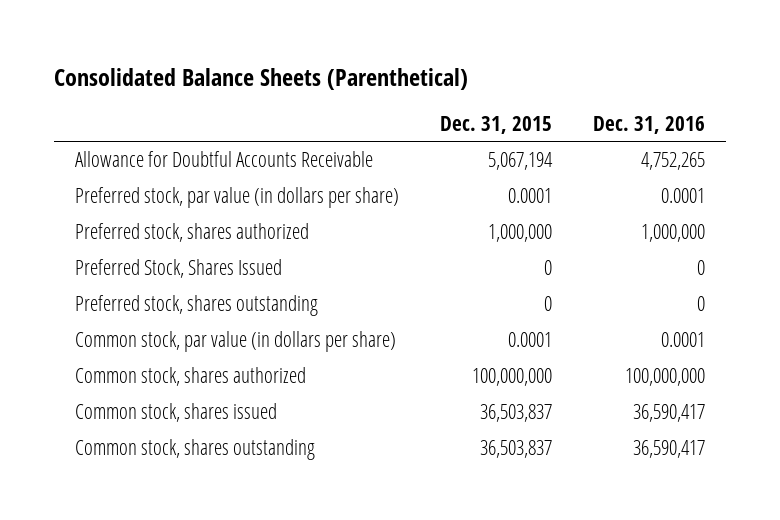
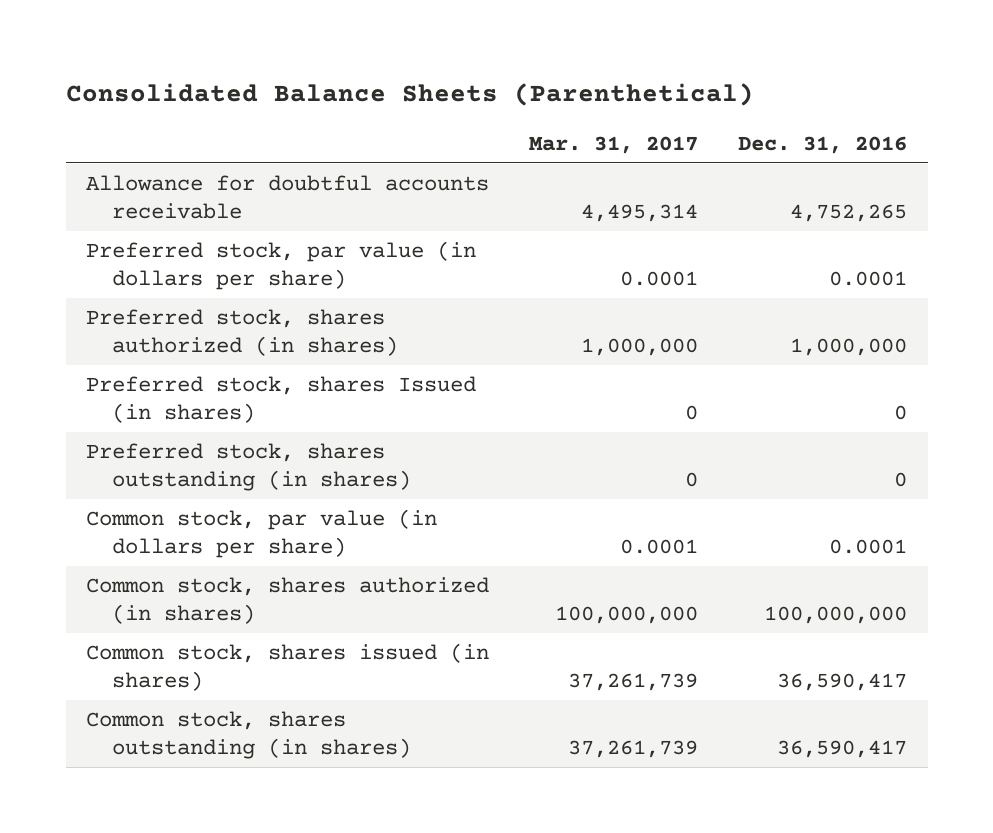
[439,115,552,134] Dec. 31, 2015 -> none
none -> [529,135,699,154] Mar. 31, 2017
[74,150,373,167] Allowance for Doubtful Accounts Receivable -> [85,175,489,219] Allowance for doubtful accounts receivable
[74,222,309,242] Preferred stock, shares authorized -> [85,309,399,356] Preferred stock, shares authorized (in shares)
[74,258,282,278] Preferred Stock, Shares Issued -> [85,376,476,423] Preferred stock, shares Issued (in shares)
[74,294,318,316] Preferred stock, shares outstanding -> [85,443,412,491] Preferred stock, shares outstanding (in shares)
[74,366,306,386] Common stock, shares authorized -> [85,577,489,624] Common stock, shares authorized (in shares)
[74,402,277,422] Common stock, shares issued -> [85,643,489,691] Common stock, shares issued (in shares)
[74,438,315,460] Common stock, shares outstanding -> [85,711,412,759] Common stock, shares outstanding (in shares)

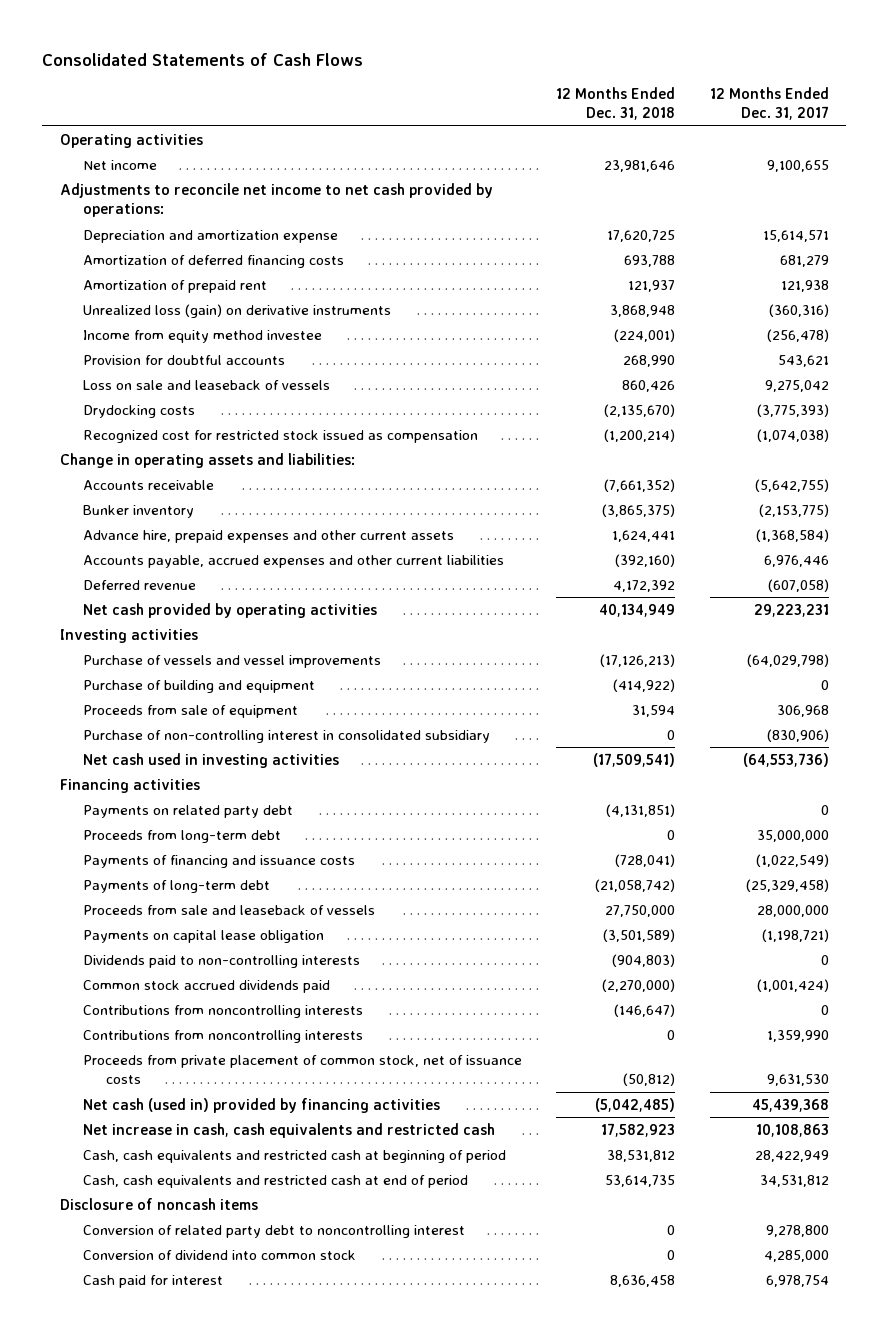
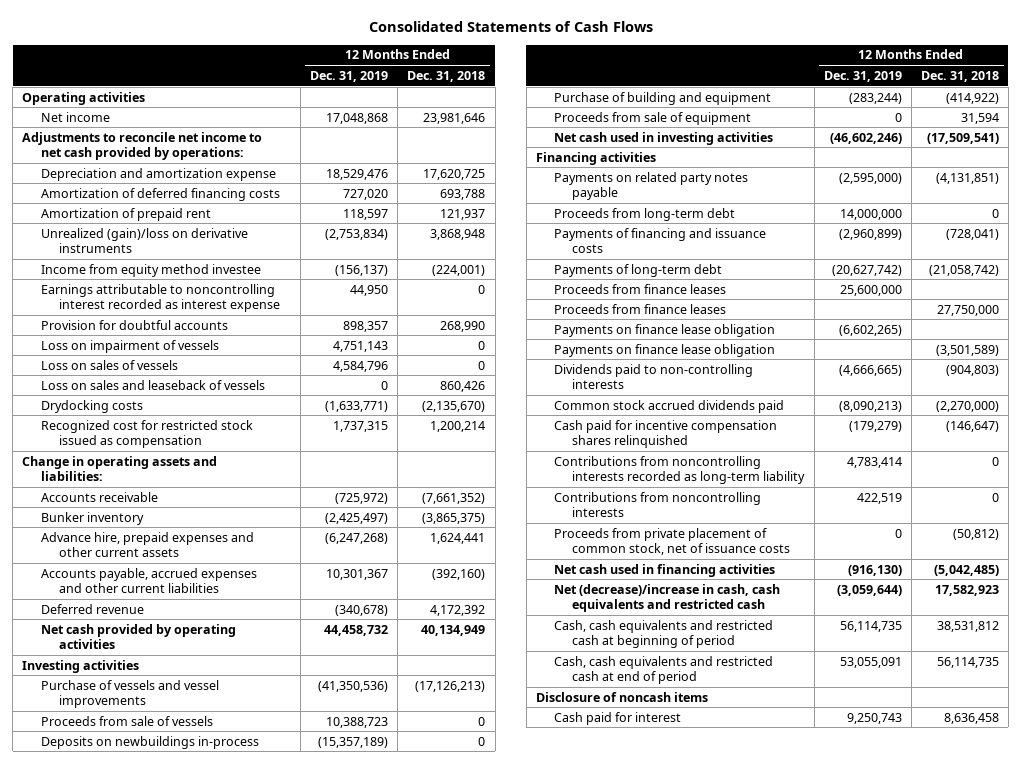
[709,86,829,121] 12 Months Ended Dec. 31, 2017 -> none
none -> [310,70,389,82] Dec. 31, 2019
[82,303,391,318] Unrealized loss (gain) on derivative instruments -> [40,227,248,254] Unrealized (gain)/loss on derivative instruments
none -> [40,283,281,313] Earnings attributable to noncontrolling interest recorded as interest expense
none -> [40,339,219,353] Loss on impairment of vessels
none -> [40,359,178,370] Loss on sales of vessels
[82,379,330,390] Loss on sale and leaseback of vessels -> [40,379,265,390] Loss on sales and leaseback of vessels
[604,428,676,442] (1,200,214) -> [430,420,486,432] 1,200,214
none -> [40,715,213,726] Proceeds from sale of vessels
none -> [40,735,259,749] Deposits on newbuildings in-process
[82,729,490,743] Purchase of non-controlling interest in consolidated subsidiary -> none
[82,804,293,818] Payments on related party debt -> [554,171,749,201] Payments on related party notes payable
none -> [554,283,727,294] Proceeds from finance leases
[82,904,375,915] Proceeds from sale and leaseback of vessels -> [554,303,727,314] Proceeds from finance leases
none -> [554,323,776,337] Payments on finance lease obligation
[82,929,324,943] Payments on capital lease obligation -> [554,343,776,357] Payments on finance lease obligation
[82,1004,363,1018] Contributions from noncontrolling interests -> [554,419,778,449] Cash paid for incentive compensation shares relinquished
none -> [554,455,806,485] Contributions from noncontrolling interests recorded as long-term liability
[82,1097,440,1113] Net cash (used in) provided by financing activities -> [554,563,776,577] Net cash used in financing activities
[82,1122,495,1138] Net increase in cash, cash equivalents and restricted cash -> [554,583,781,613] Net (decrease)/increase in cash, cash equivalents and restricted cash
[605,1174,676,1187] 53,614,735 -> [936,656,999,668] 56,114,735
[82,1224,465,1238] Conversion of related party debt to noncontrolling interest -> none
[82,1249,356,1260] Conversion of dividend into common stock -> none

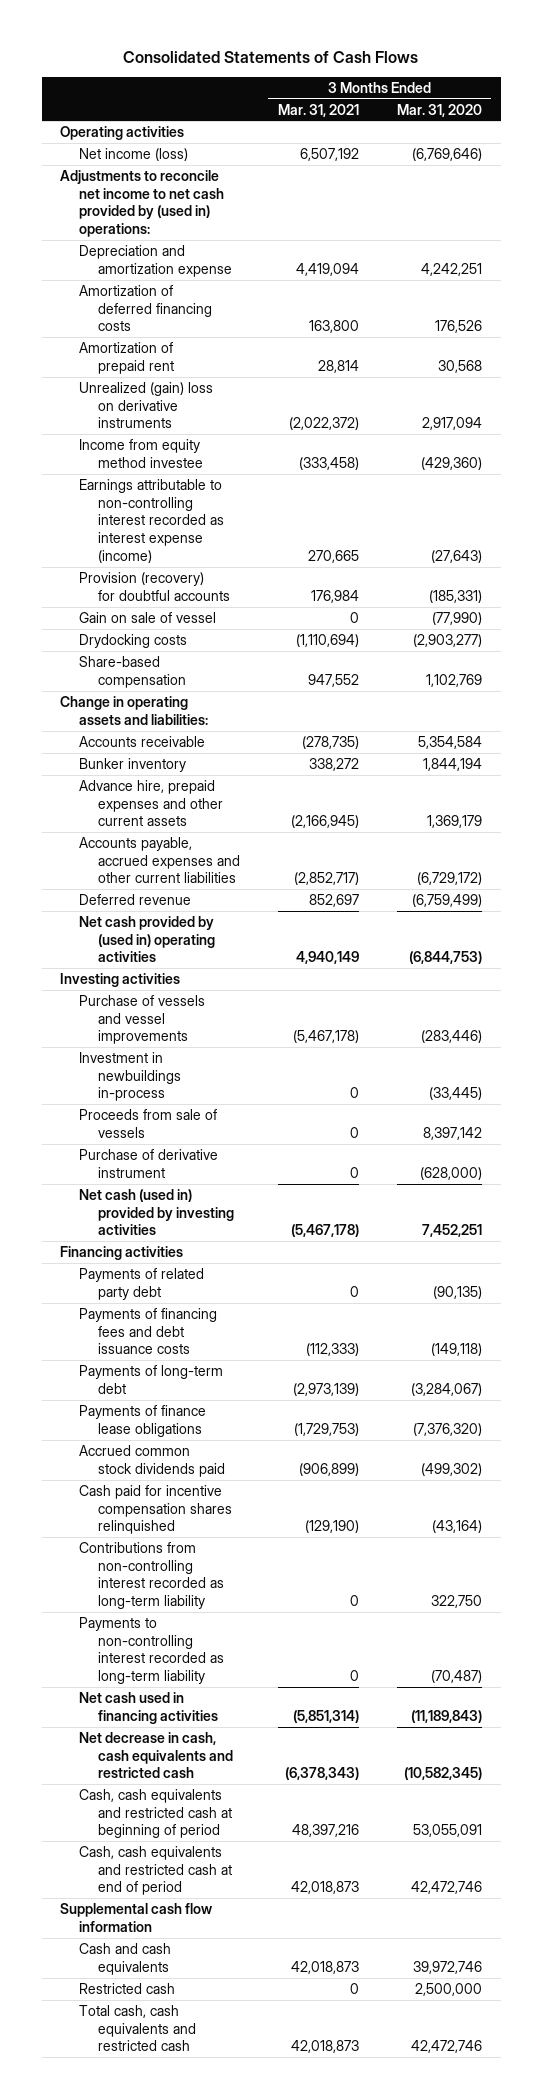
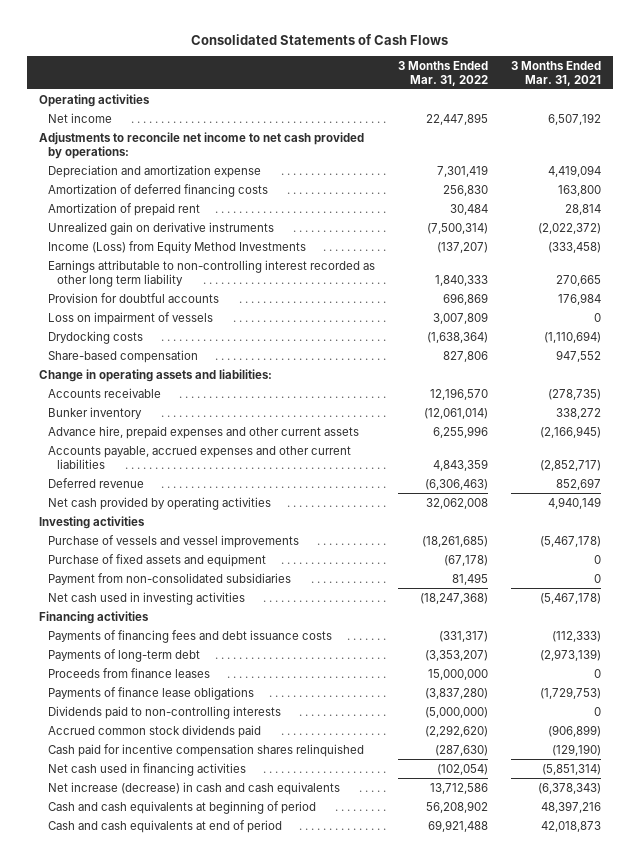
[396,103,482,117] Mar. 31, 2020 -> none
none -> [397,60,488,86] 3 Months Ended Mar. 31, 2022
[79,147,189,161] Net income (loss) -> [47,112,112,123] Net income
[60,169,225,238] Adjustments to reconcile net income to net cash provided by (used in) operations: -> [38,131,364,159] Adjustments to reconcile net income to net cash provided by operations:
[79,611,217,623] Gain on sale of vessel -> none
[79,381,214,429] Unrealized (gain) loss on derivative instruments -> [47,221,274,235] Unrealized gain on derivative instruments
[79,438,203,468] Income from equity method investee -> [47,240,306,254] Income (Loss) from Equity Method Investments
[79,478,224,564] Earnings attributable to non-controlling interest recorded as interest expense (income) -> [47,259,375,287] Earnings attributable to non-controlling interest recorded as other long term liability
[79,571,230,601] Provision (recovery) for doubtful accounts -> [47,292,219,303] Provision for doubtful accounts
none -> [47,311,213,325] Loss on impairment of vessels
[79,915,215,963] Net cash provided by (used in) operating activities -> [47,496,271,510] Net cash provided by operating activities
[79,1051,181,1102] Investment in newbuildings in-process -> none
[79,1108,218,1138] Proceeds from sale of vessels -> none
[79,1148,219,1178] Purchase of derivative instrument -> none
none -> [47,553,266,567] Purchase of fixed assets and equipment
none -> [47,572,291,585] Payment from non-consolidated subsidiaries
[79,1188,234,1236] Net cash (used in) provided by investing activities -> [47,591,245,605] Net cash used in investing activities
[79,1267,205,1300] Payments of related party debt -> none
none -> [47,667,210,678] Proceeds from finance leases
none -> [47,705,281,719] Dividends paid to non-controlling interests
[79,1541,224,1610] Contributions from non-controlling interest recorded as long-term liability -> none
[79,1616,224,1685] Payments to non-controlling interest recorded as long-term liability -> none
[60,1902,214,1932] Supplemental cash flow information -> none
[79,1942,172,1975] Cash and cash equivalents -> none
[79,1982,176,1994] Restricted cash -> none
[79,2004,196,2052] Total cash, cash equivalents and restricted cash -> none
[79,1731,233,1779] Net decrease in cash, cash equivalents and restricted cash -> [47,781,340,795] Net increase (decrease) in cash and cash equivalents
[79,1788,232,1839] Cash, cash equivalents and restricted cash at beginning of period -> [47,800,316,814] Cash and cash equivalents at beginning of period
[79,1845,232,1896] Cash, cash equivalents and restricted cash at end of period -> [47,819,282,833] Cash and cash equivalents at end of period

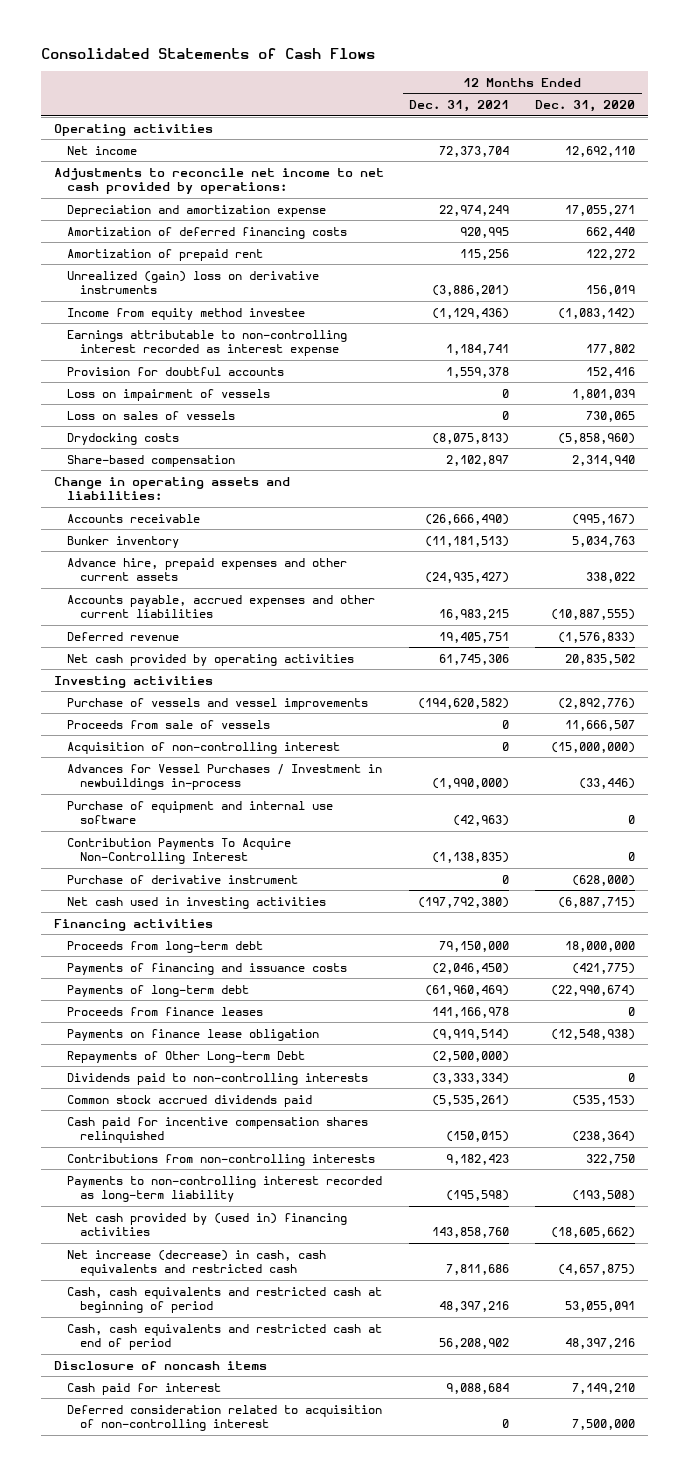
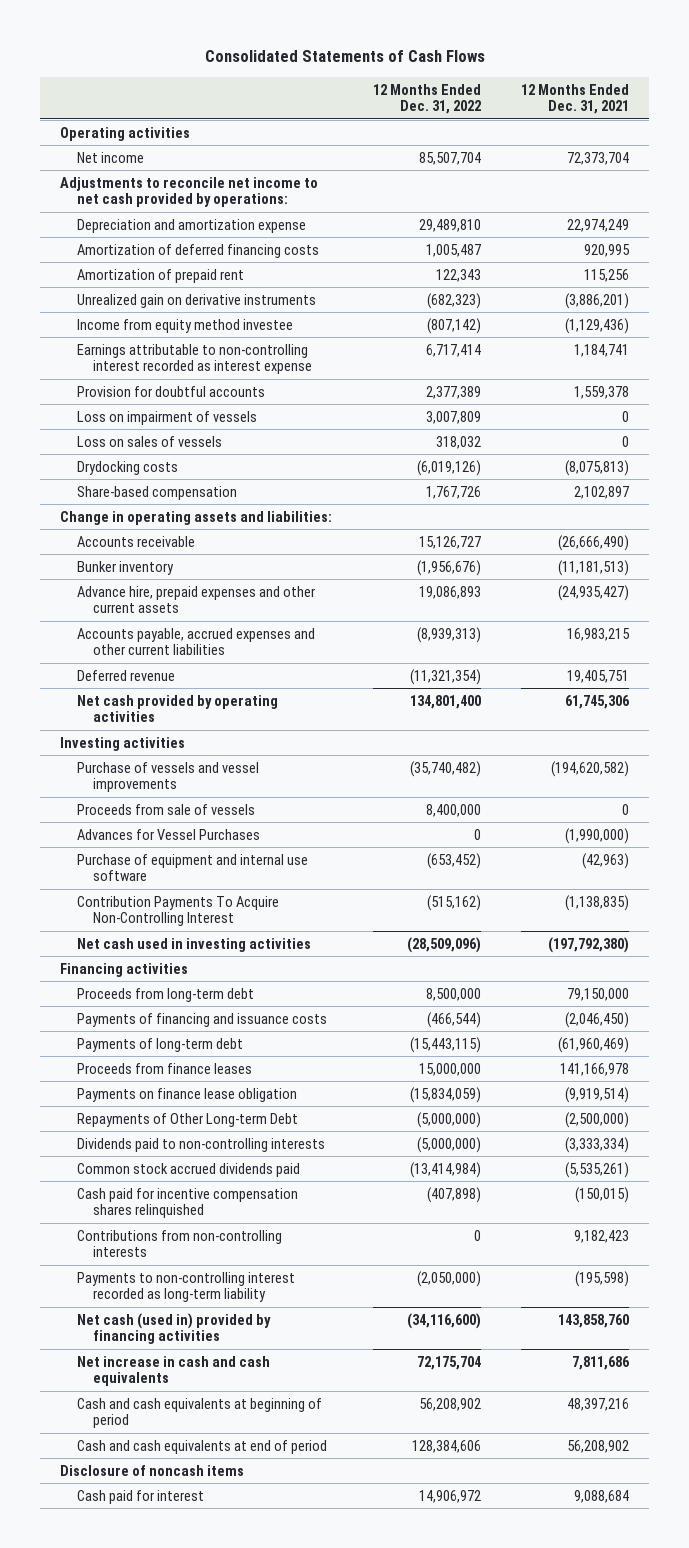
[535,100,636,113] Dec. 31, 2020 -> none
none -> [372,83,481,115] 12 Months Ended Dec. 31, 2022
[66,270,319,295] Unrealized (gain) loss on derivative instruments -> [76,293,316,308] Unrealized gain on derivative instruments
[66,741,340,754] Acquisition of non-controlling interest -> none
[66,763,382,791] Advances for Vessel Purchases / Investment in newbuildings in-process -> [76,828,260,840] Advances for Vessel Purchases
[66,874,298,884] Purchase of derivative instrument -> none
[66,1212,347,1237] Net cash provided by (used in) financing activities -> [76,1312,271,1345] Net cash (used in) provided by financing activities
[66,1249,326,1277] Net increase (decrease) in cash, cash equivalents and restricted cash -> [76,1355,270,1387] Net increase in cash and cash equivalents
[66,1286,382,1314] Cash, cash equivalents and restricted cash at beginning of period -> [76,1397,322,1429] Cash and cash equivalents at beginning of period
[66,1323,382,1351] Cash, cash equivalents and restricted cash at end of period -> [76,1439,327,1454] Cash and cash equivalents at end of period
[66,1404,382,1432] Deferred consideration related to acquisition of non-controlling interest -> none

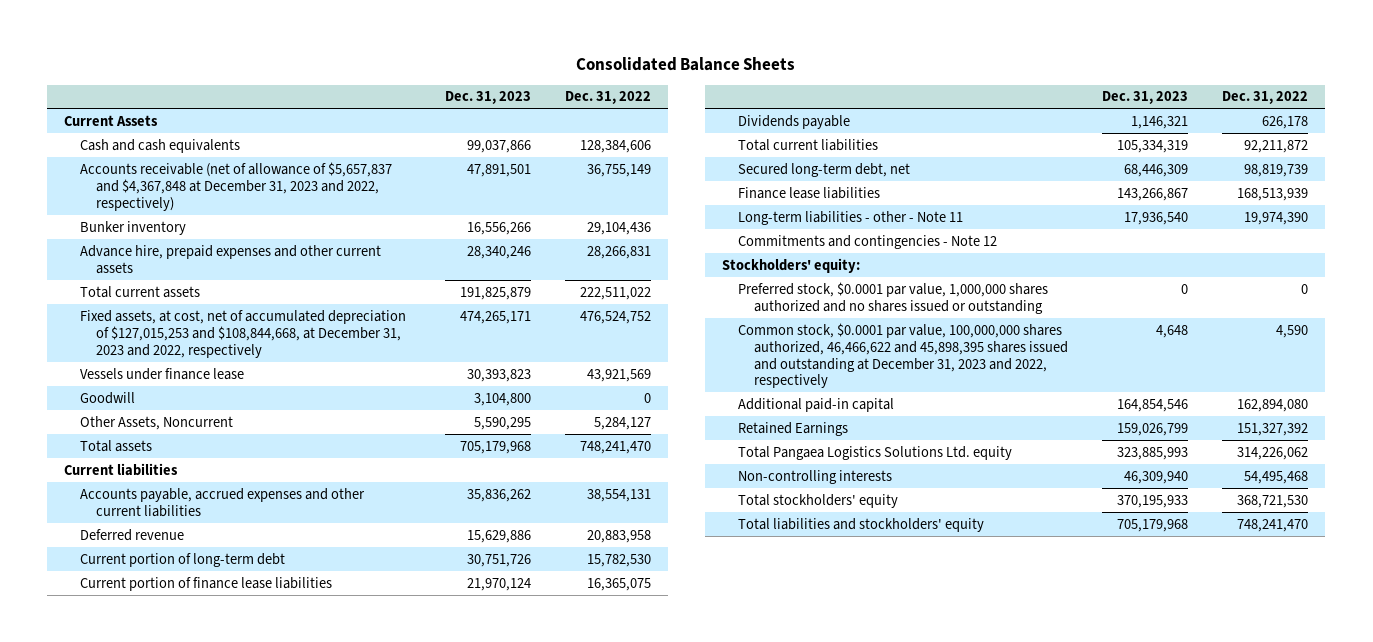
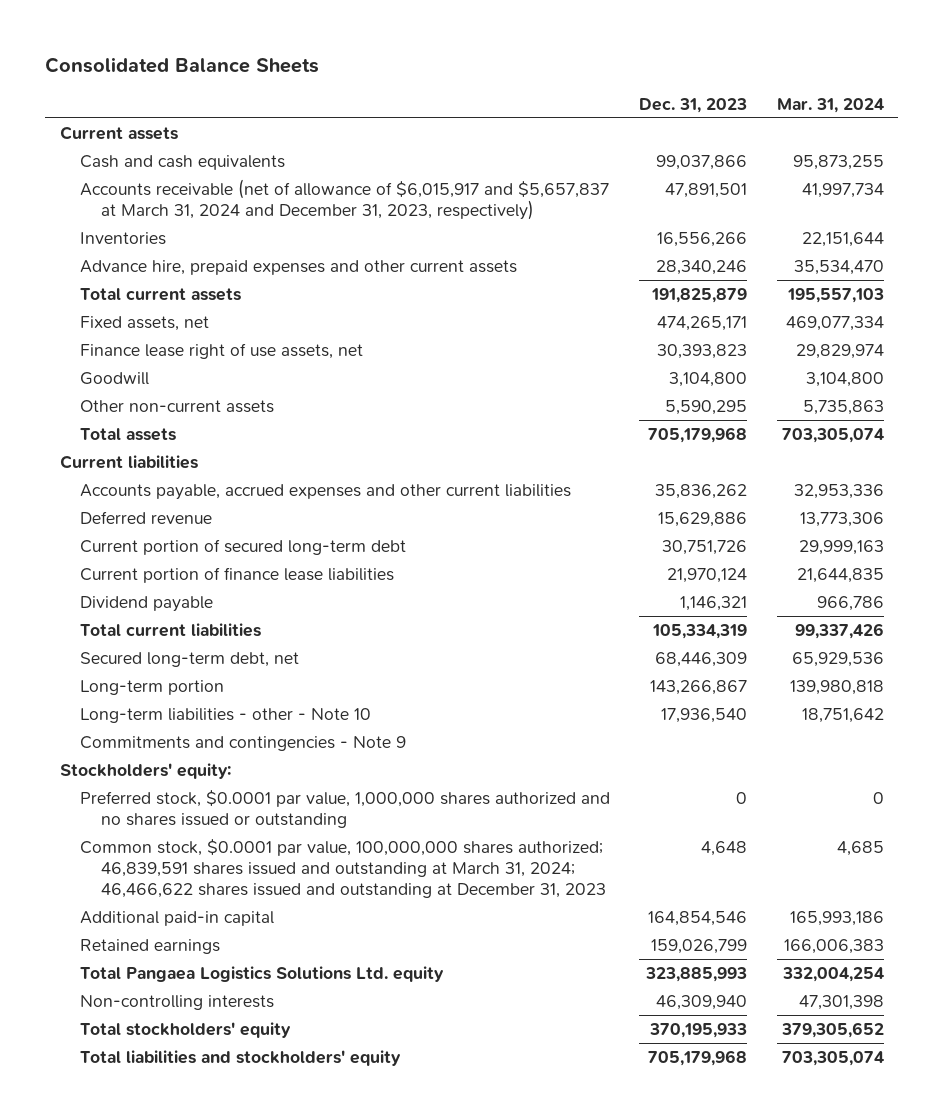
[565,91,652,105] Dec. 31, 2022 -> none
none -> [776,97,884,113] Mar. 31, 2024
[64,114,159,126] Current Assets -> [59,125,178,140] Current assets
[80,161,393,211] Accounts receivable (net of allowance of $5,657,837 and $4,367,848 at December 31, 2023 and 2022, respectively) -> [80,178,610,221] Accounts receivable (net of allowance of $6,015,917 and $5,657,837 at March 31, 2024 and December 31, 2023, respectively)
[80,220,187,235] Bunker inventory -> [80,231,167,245] Inventories
[80,309,407,358] Fixed assets, at cost, net of accumulated depreciation of $127,015,253 and $108,844,668, at December 31, 2023 and 2022, respectively -> [80,315,210,331] Fixed assets, net
[80,367,245,380] Vessels under finance lease -> [80,342,364,359] Finance lease right of use assets, net
[80,415,234,430] Other Assets, Noncurrent -> [80,399,275,413] Other non-current assets
[80,552,286,567] Current portion of long-term debt -> [80,538,407,555] Current portion of secured long-term debt
[737,114,850,129] Dividends payable -> [80,595,214,612] Dividend payable
[737,186,880,199] Finance lease liabilities -> [80,679,225,695] Long-term portion
[737,210,963,225] Long-term liabilities - other - Note 11 -> [80,707,372,723] Long-term liabilities - other - Note 10
[737,234,997,249] Commitments and contingencies - Note 12 -> [80,735,407,751] Commitments and contingencies - Note 9
[737,322,1068,389] Common stock, $0.0001 par value, 100,000,000 shares authorized, 46,466,622 and 45,898,395 shares issued and outstanding at December 31, 2023 and 2022, respectively -> [80,838,606,899] Common stock, $0.0001 par value, 100,000,000 shares authorized; 46,839,591 shares issued and outstanding at March 31, 2024; 46,466,622 shares issued and outstanding at December 31, 2023
[737,421,848,436] Retained Earnings -> [80,938,221,954] Retained earnings

